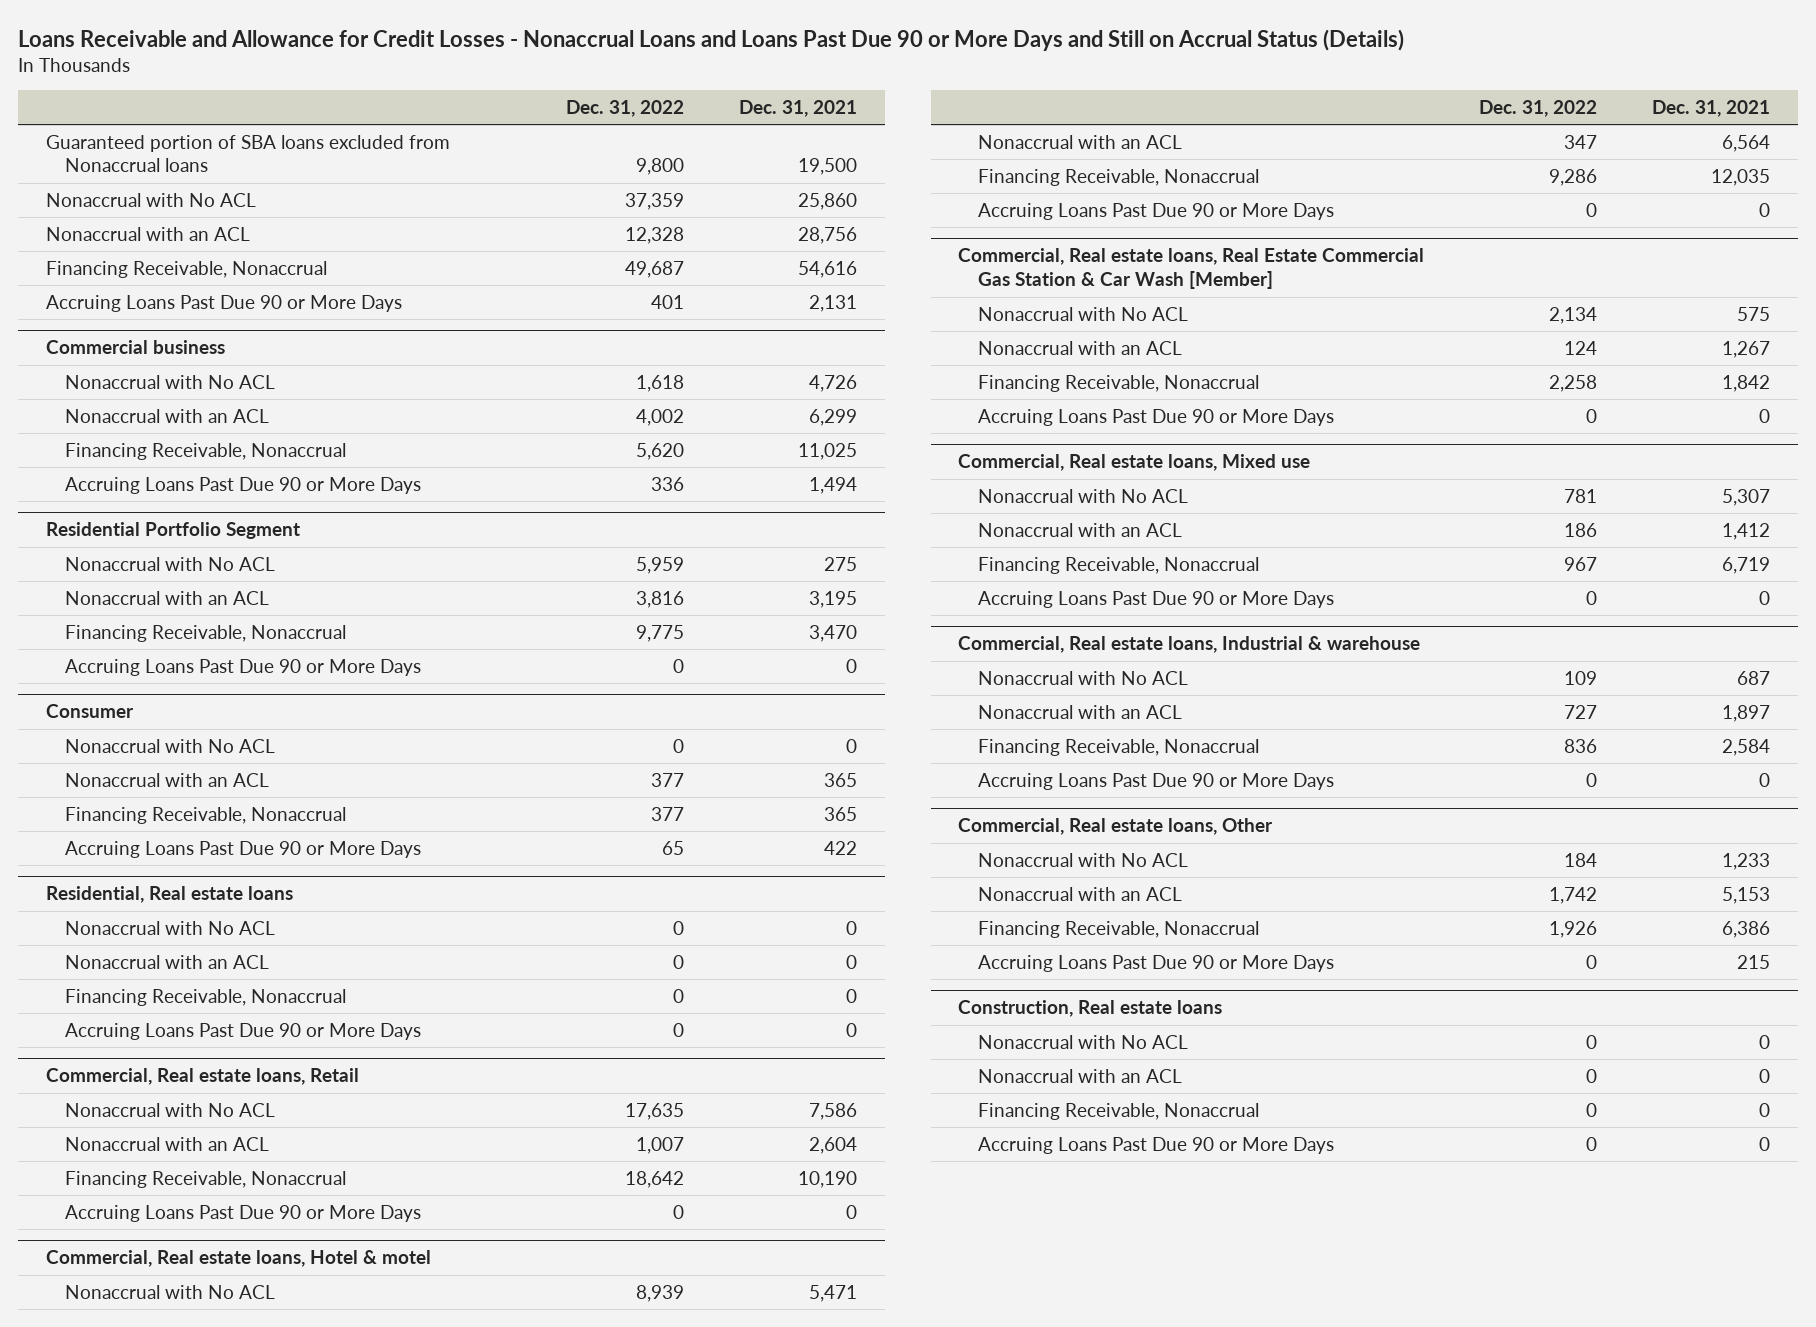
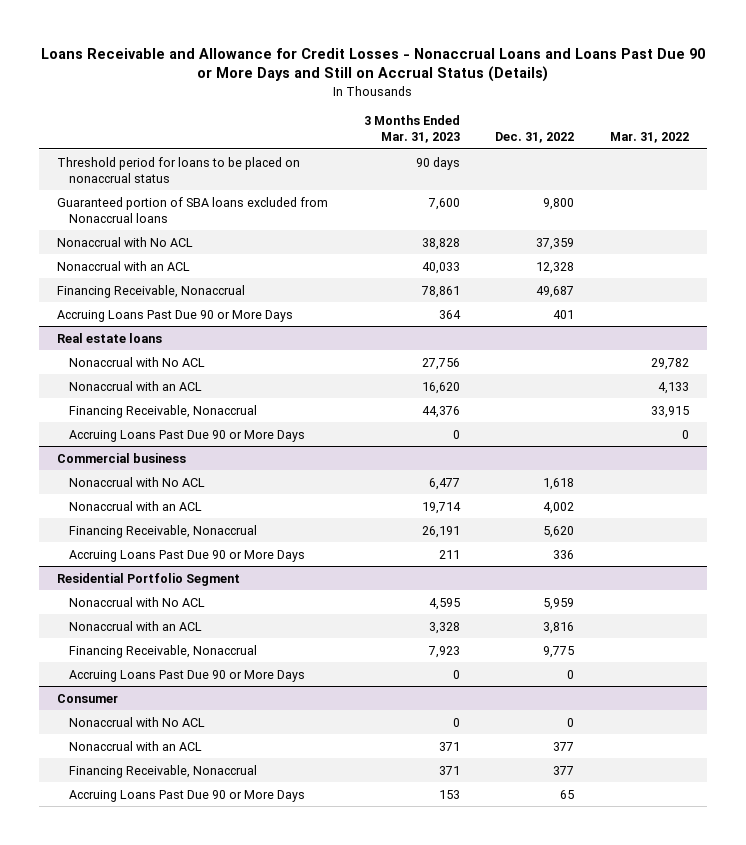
[739,100,858,118] Dec. 31, 2021 -> none
none -> [363,115,460,144] 3 Months Ended Mar. 31, 2023
none -> [610,132,690,144] Mar. 31, 2022
none -> [56,156,300,183] Threshold period for loans to be placed on nonaccrual status
none -> [56,332,162,343] Real estate loans
none -> [68,356,205,367] Nonaccrual with No ACL
none -> [68,380,202,391] Nonaccrual with an ACL
none -> [68,404,257,418] Financing Receivable, Nonaccrual
none -> [68,429,305,442] Accruing Loans Past Due 90 or More Days
[45,886,293,904] Residential, Real estate loans -> none
[64,920,275,935] Nonaccrual with No ACL -> none
[64,954,269,969] Nonaccrual with an ACL -> none
[64,988,346,1006] Financing Receivable, Nonaccrual -> none
[64,1022,421,1040] Accruing Loans Past Due 90 or More Days -> none
[45,1068,359,1086] Commercial, Real estate loans, Retail -> none
[64,1102,275,1117] Nonaccrual with No ACL -> none
[64,1136,269,1151] Nonaccrual with an ACL -> none
[64,1170,346,1188] Financing Receivable, Nonaccrual -> none
[64,1204,421,1222] Accruing Loans Past Due 90 or More Days -> none
[45,1250,431,1268] Commercial, Real estate loans, Hotel & motel -> none
[64,1284,275,1299] Nonaccrual with No ACL -> none
[977,134,1182,149] Nonaccrual with an ACL -> none
[977,168,1259,186] Financing Receivable, Nonaccrual -> none
[977,202,1334,220] Accruing Loans Past Due 90 or More Days -> none
[958,248,1425,290] Commercial, Real estate loans, Real Estate Commercial Gas Station & Car Wash [Member] -> none
[977,306,1188,321] Nonaccrual with No ACL -> none
[977,340,1182,355] Nonaccrual with an ACL -> none
[977,374,1259,392] Financing Receivable, Nonaccrual -> none
[977,408,1334,426] Accruing Loans Past Due 90 or More Days -> none
[958,454,1311,472] Commercial, Real estate loans, Mixed use -> none
[977,488,1188,503] Nonaccrual with No ACL -> none
[977,522,1182,537] Nonaccrual with an ACL -> none
[977,556,1259,574] Financing Receivable, Nonaccrual -> none
[977,590,1334,608] Accruing Loans Past Due 90 or More Days -> none
[958,636,1421,654] Commercial, Real estate loans, Industrial & warehouse -> none
[977,670,1188,685] Nonaccrual with No ACL -> none
[977,704,1182,719] Nonaccrual with an ACL -> none
[977,738,1259,756] Financing Receivable, Nonaccrual -> none
[977,772,1334,790] Accruing Loans Past Due 90 or More Days -> none
[958,818,1274,836] Commercial, Real estate loans, Other -> none
[977,852,1188,867] Nonaccrual with No ACL -> none
[977,886,1182,901] Nonaccrual with an ACL -> none
[977,920,1259,938] Financing Receivable, Nonaccrual -> none
[977,954,1334,972] Accruing Loans Past Due 90 or More Days -> none
[958,1000,1223,1018] Construction, Real estate loans -> none
[977,1034,1188,1049] Nonaccrual with No ACL -> none
[977,1068,1182,1083] Nonaccrual with an ACL -> none
[977,1102,1259,1120] Financing Receivable, Nonaccrual -> none
[977,1136,1334,1154] Accruing Loans Past Due 90 or More Days -> none

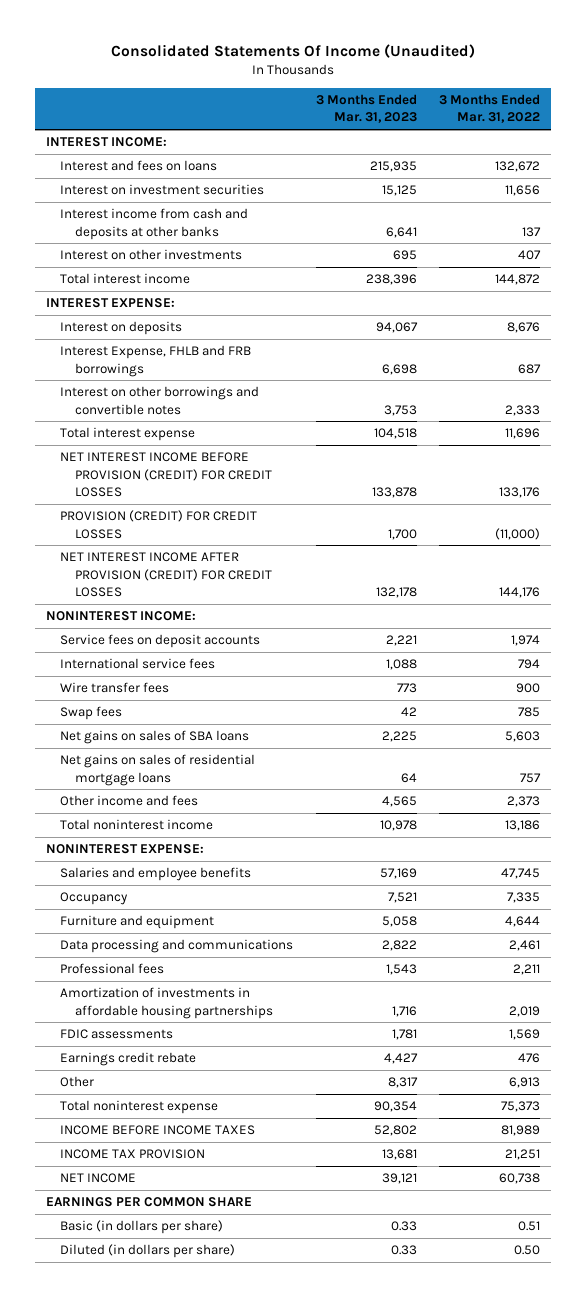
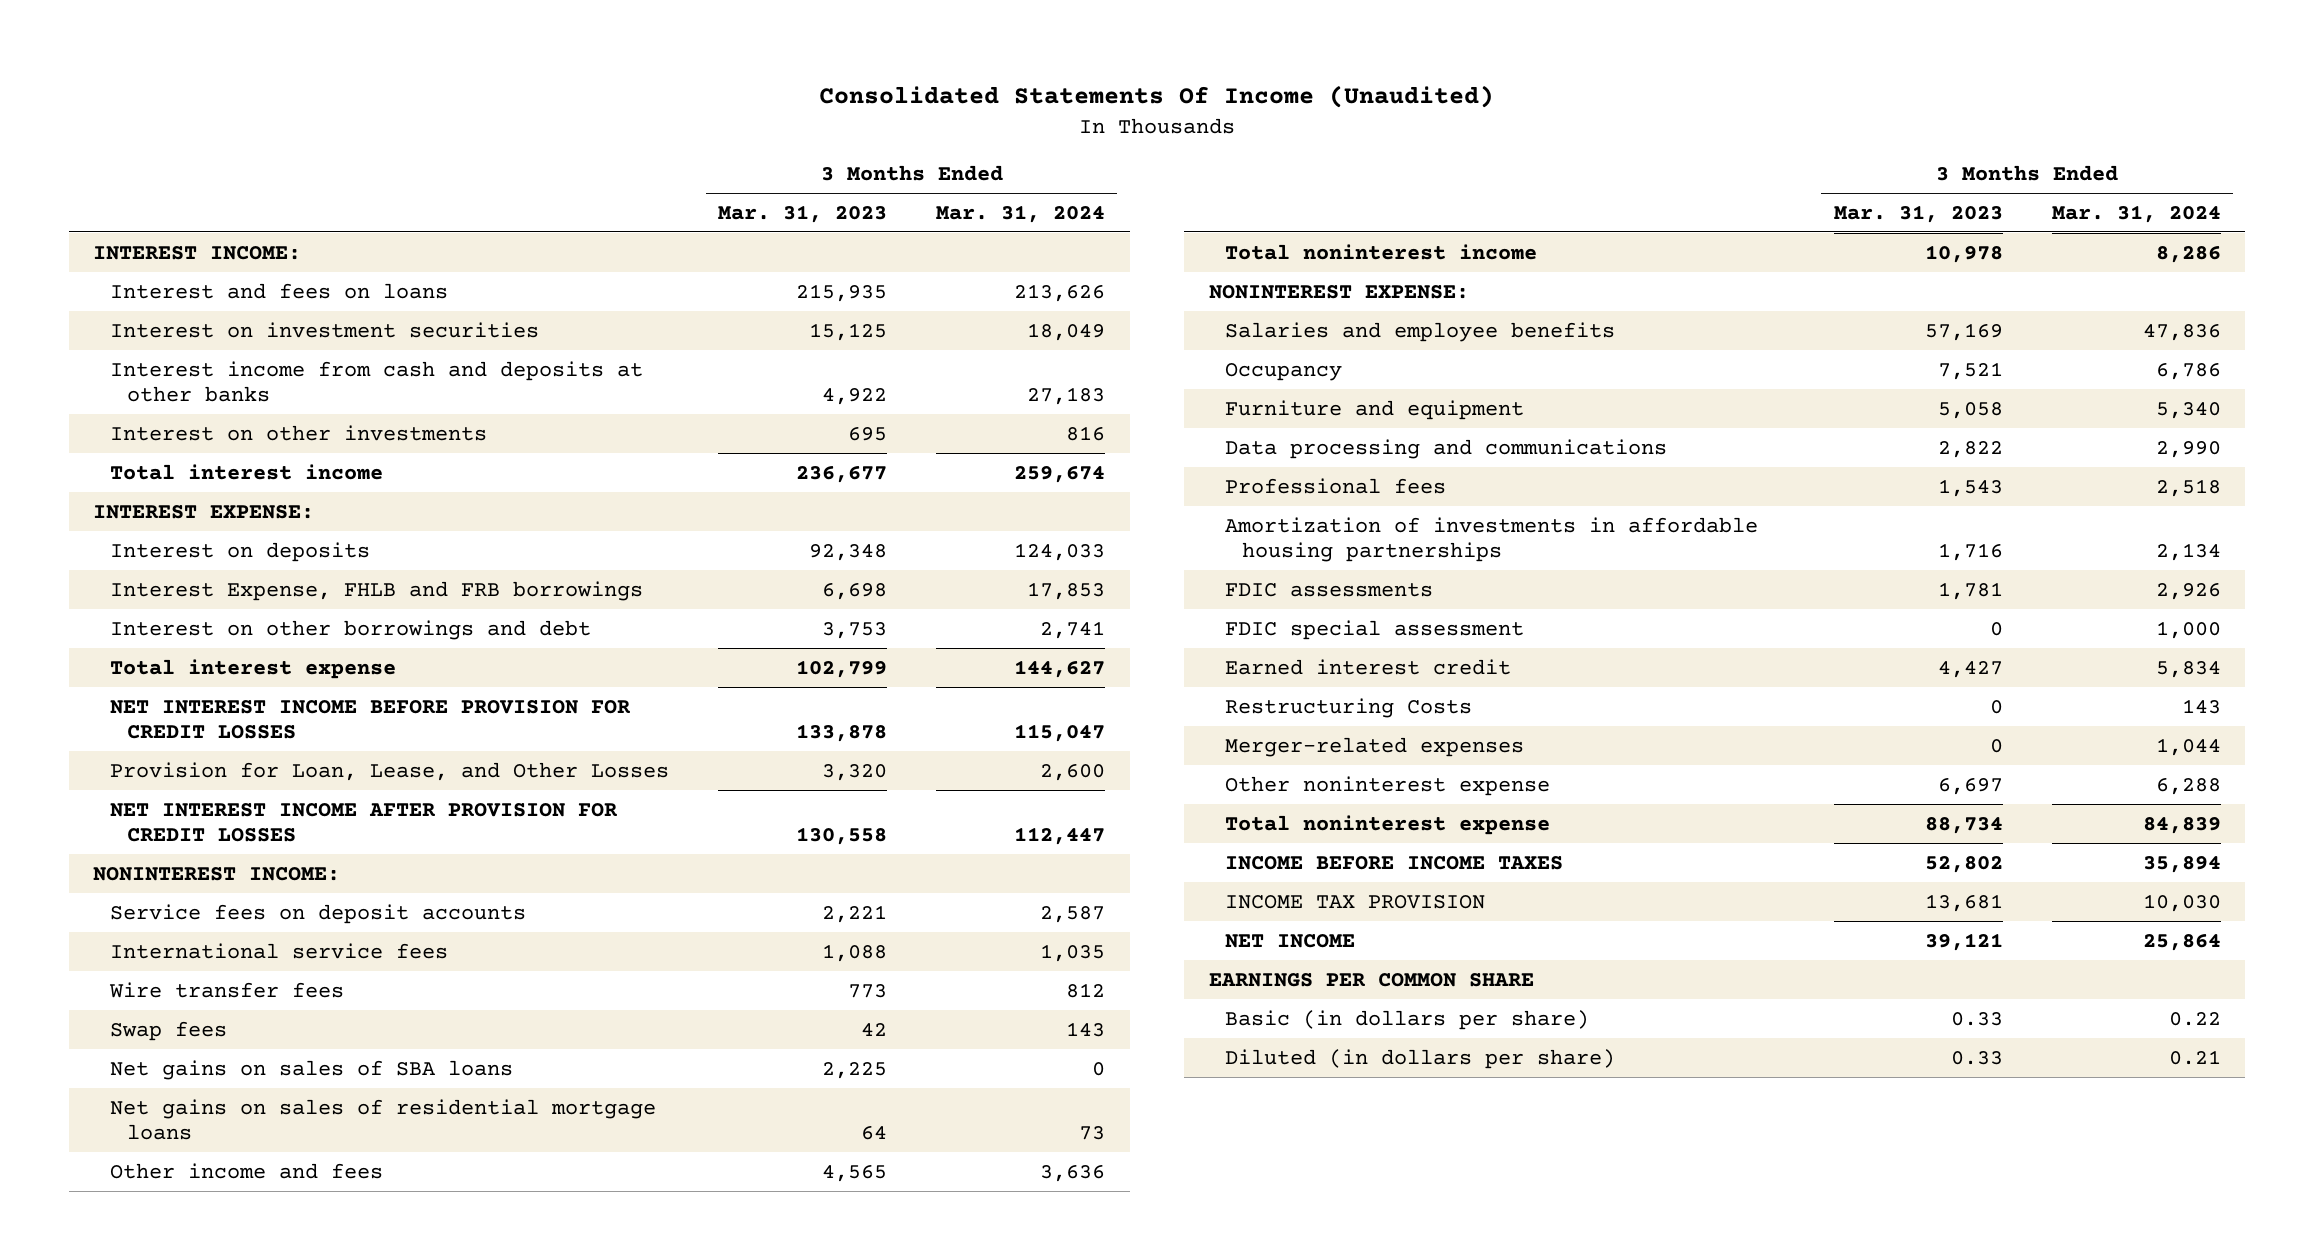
[438,93,540,124] 3 Months Ended Mar. 31, 2022 -> none
none -> [936,204,1106,223] Mar. 31, 2024
[385,226,417,238] 6,641 -> [821,387,887,405] 4,922
[365,274,417,286] 238,396 -> [795,465,887,483] 236,677
[375,322,418,334] 94,067 -> [808,543,887,561] 92,348
[60,510,258,539] PROVISION (CREDIT) FOR CREDIT LOSSES -> none
[60,386,260,415] Interest on other borrowings and convertible notes -> [109,619,591,640] Interest on other borrowings and debt
[373,428,417,440] 104,518 -> [795,659,887,678] 102,799
[60,452,273,498] NET INTEREST INCOME BEFORE PROVISION (CREDIT) FOR CREDIT LOSSES -> [109,699,630,739] NET INTEREST INCOME BEFORE PROVISION FOR CREDIT LOSSES
none -> [109,761,669,781] Provision for Loan, Lease, and Other Losses
[60,552,273,598] NET INTEREST INCOME AFTER PROVISION (CREDIT) FOR CREDIT LOSSES -> [109,802,617,842] NET INTEREST INCOME AFTER PROVISION FOR CREDIT LOSSES
[375,587,417,599] 132,178 -> [795,826,887,845] 130,558
none -> [1225,619,1525,640] FDIC special assessment
[60,1052,197,1067] Earnings credit rebate -> [1225,658,1512,675] Earned interest credit
none -> [1225,697,1473,718] Restructuring Costs
none -> [1225,736,1525,757] Merger-related expenses
[60,1076,95,1088] Other -> [1225,775,1551,796] Other noninterest expense
[387,1077,418,1089] 8,317 -> [1937,777,2003,795] 6,697
[373,1101,417,1113] 90,354 -> [1924,816,2003,834] 88,734

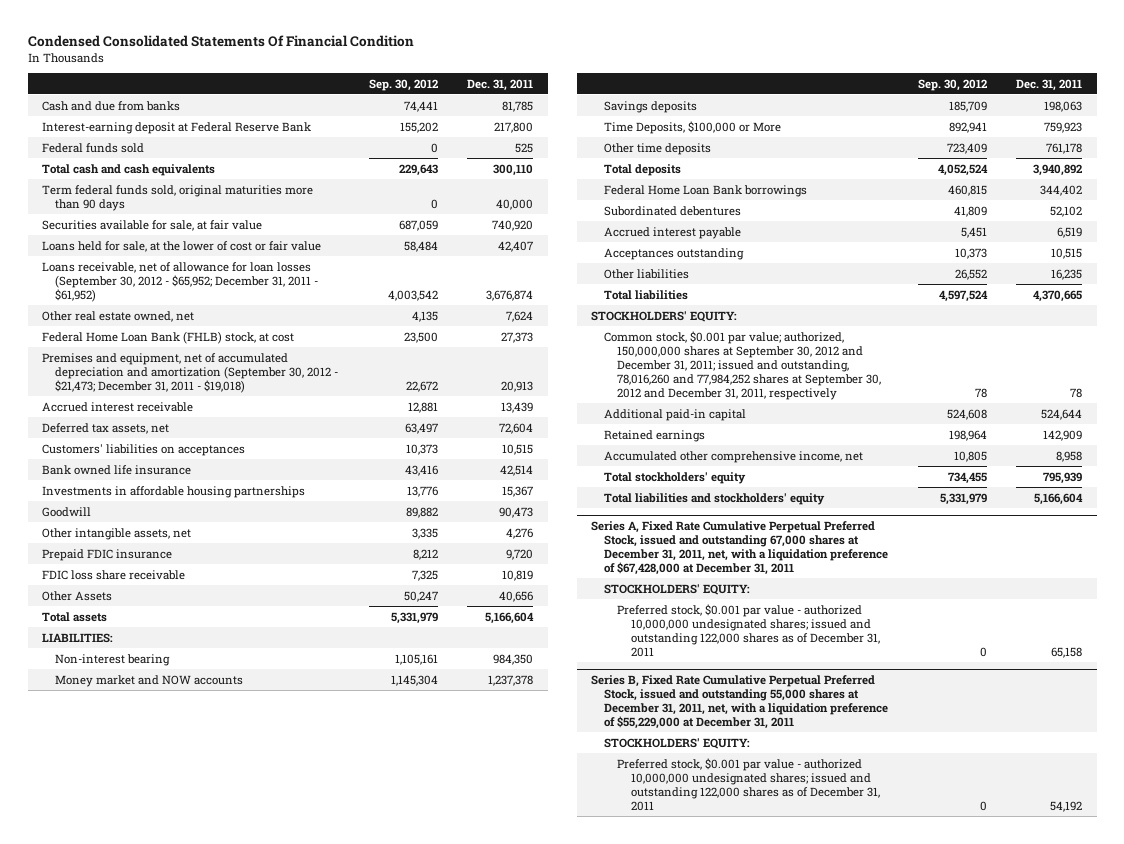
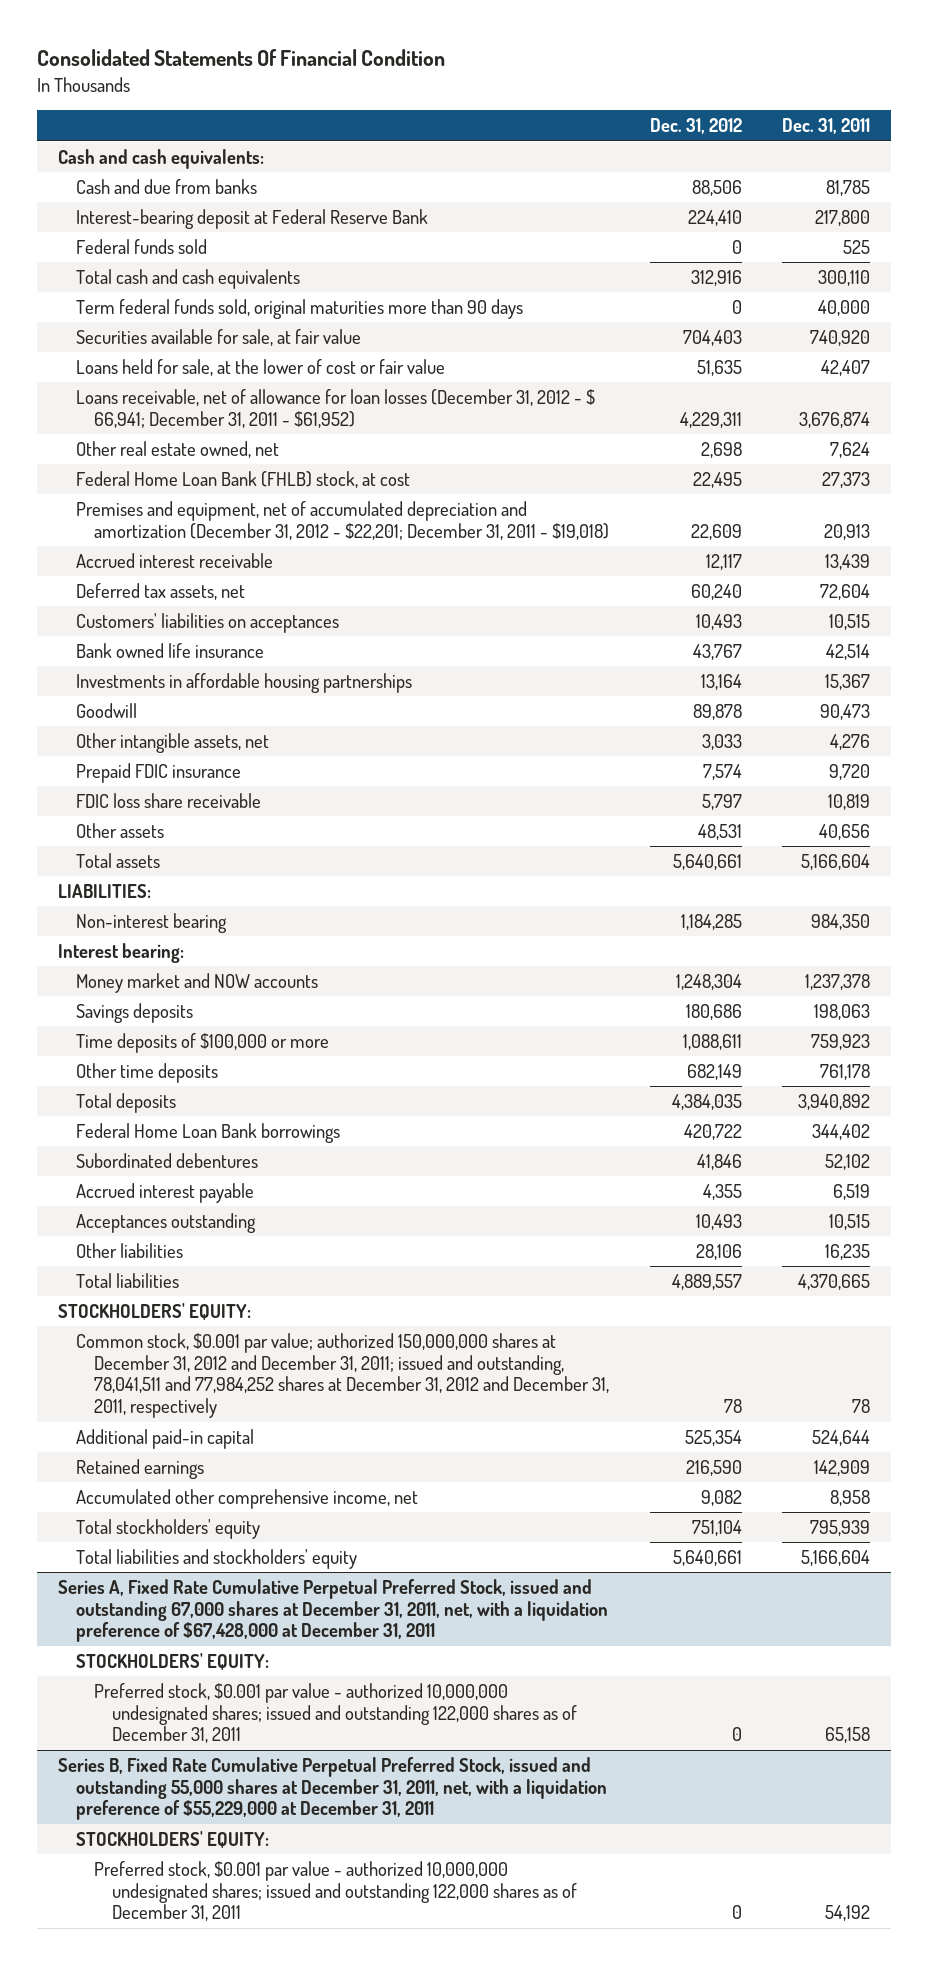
[27,34,414,47] Condensed Consolidated Statements Of Financial Condition -> [37,49,446,67] Consolidated Statements Of Financial Condition
[368,78,438,91] Sep. 30, 2012 -> none
none -> [649,118,742,135] Dec. 31, 2012
none -> [57,149,264,170] Cash and cash equivalents:
[42,121,312,134] Interest-earning deposit at Federal Reserve Bank -> [75,209,428,230] Interest-bearing deposit at Federal Reserve Bank
[42,261,319,302] Loans receivable, net of allowance for loan losses (September 30, 2012 - $65,952; December 31, 2011 - $61,952) -> [75,389,595,428] Loans receivable, net of allowance for loan losses (December 31, 2012 - $ 66,941; December 31, 2011 - $61,952)
[42,352,339,393] Premises and equipment, net of accumulated depreciation and amortization (September 30, 2012 - $21,473; December 31, 2011 - $19,018) -> [75,501,609,540] Premises and equipment, net of accumulated depreciation and amortization (December 31, 2012 - $22,201; December 31, 2011 - $19,018)
[42,590,113,601] Other Assets -> [75,823,164,839] Other assets
none -> [57,943,184,964] Interest bearing:
[604,120,782,134] Time Deposits, $100,000 or More -> [75,1033,329,1054] Time deposits of $100,000 or more
[604,330,882,401] Common stock, $0.001 par value; authorized, 150,000,000 shares at September 30, 2012 and December 31, 2011; issued and outstanding, 78,016,260 and 77,984,252 shares at September 30, 2012 and December 31, 2011, respectively -> [75,1333,609,1419] Common stock, $0.001 par value; authorized 150,000,000 shares at December 31, 2012 and December 31, 2011; issued and outstanding, 78,041,511 and 77,984,252 shares at December 31, 2012 and December 31, 2011, respectively

